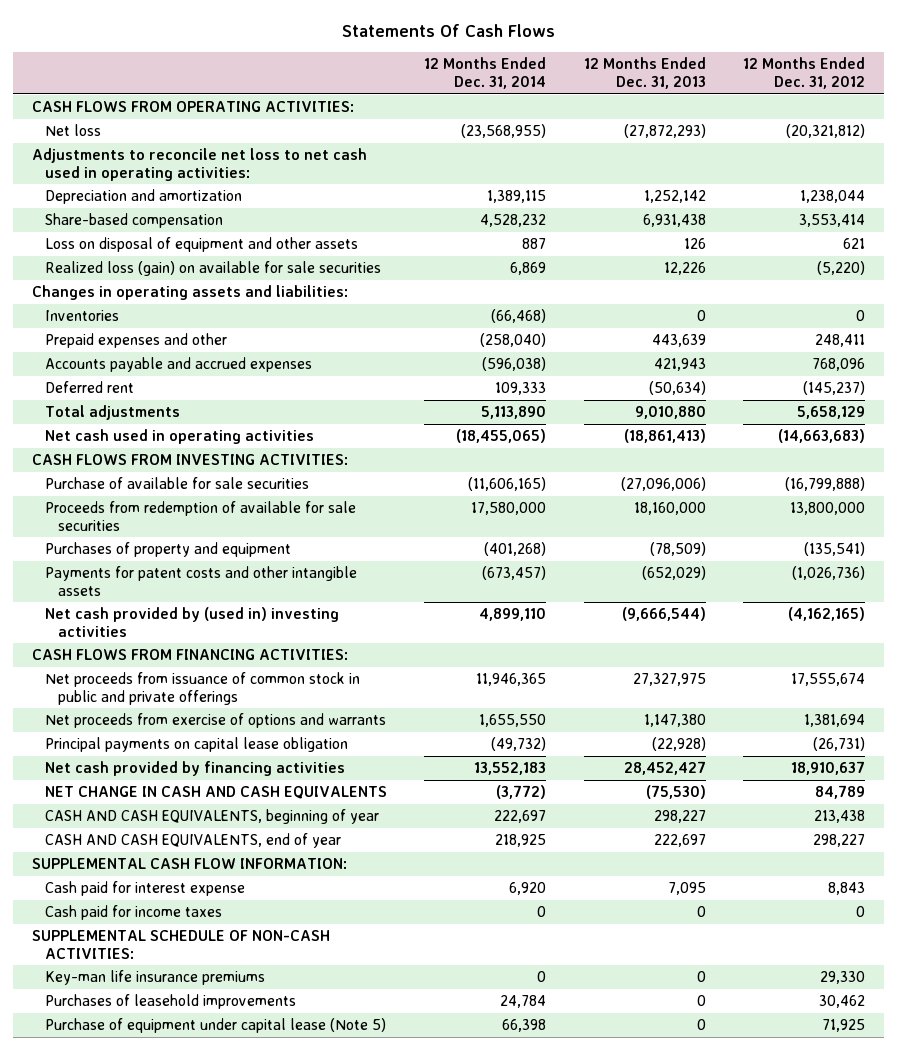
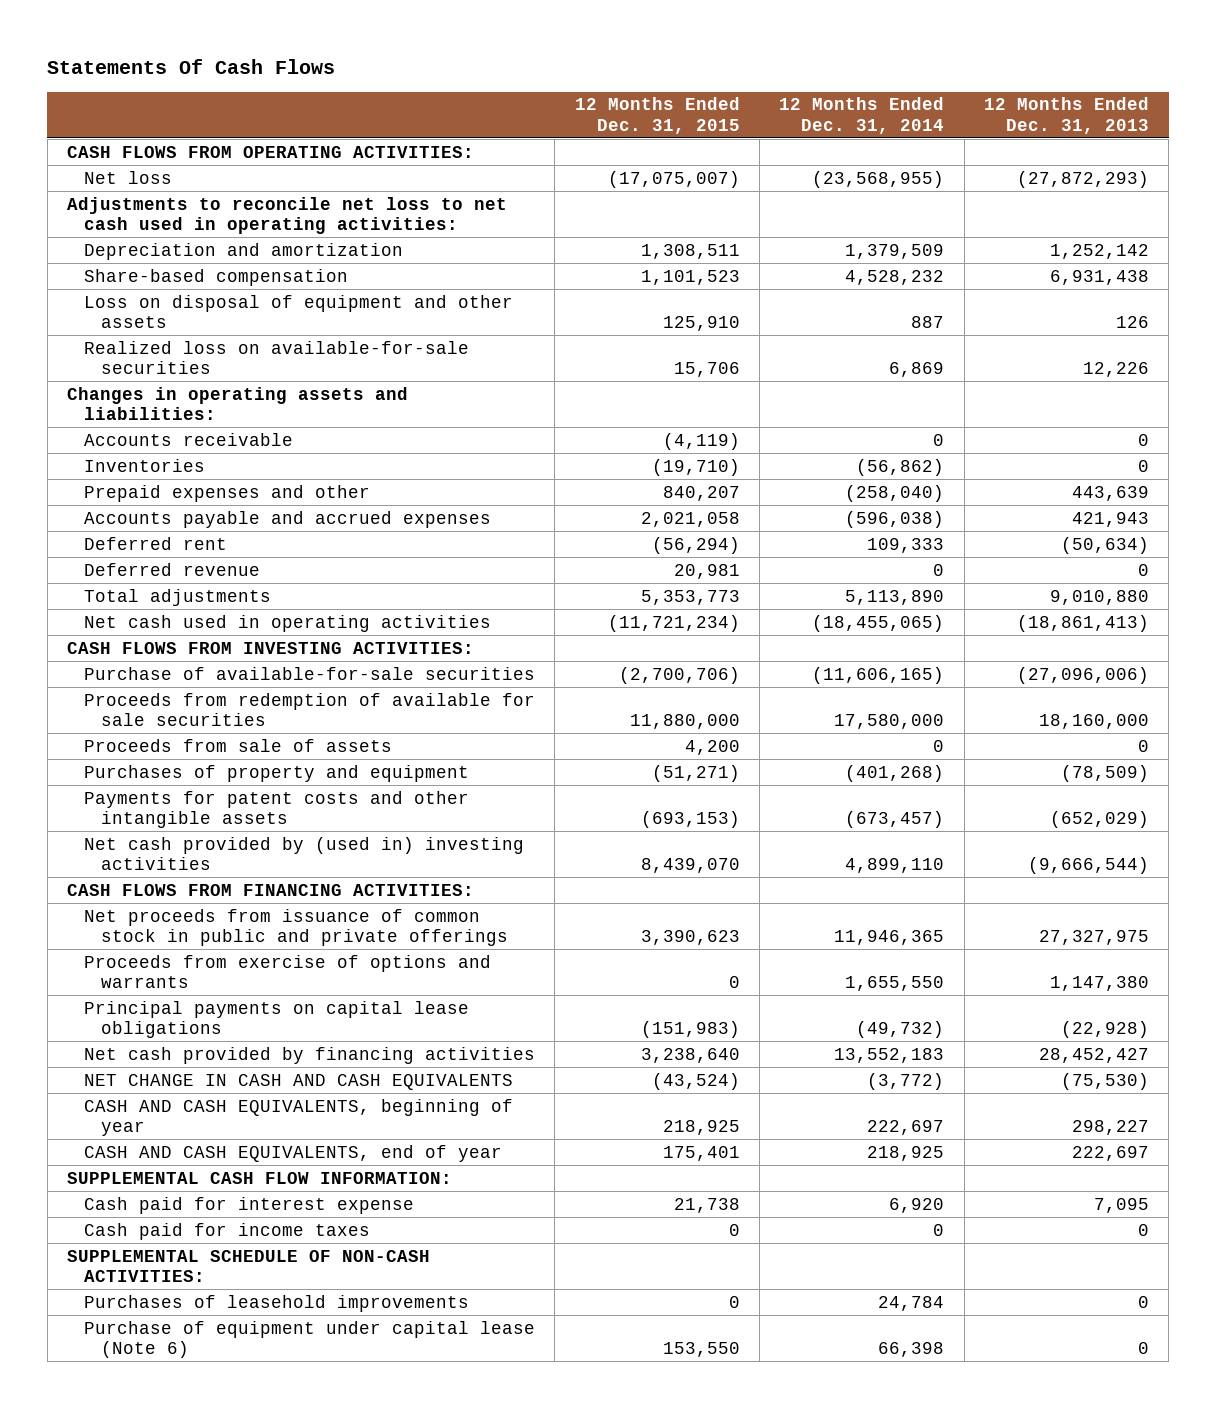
[743,57,866,90] 12 Months Ended Dec. 31, 2012 -> none
none -> [574,97,740,134] 12 Months Ended Dec. 31, 2015
[487,190,547,204] 1,389,115 -> [845,243,945,259] 1,379,509
[44,261,381,277] Realized loss (gain) on available for sale securities -> [84,340,470,375] Realized loss on available-for-sale securities
none -> [84,432,294,446] Accounts receivable
[491,309,547,324] (66,468) -> [856,458,945,476] (56,862)
none -> [84,562,261,576] Deferred revenue
[44,477,309,490] Purchase of available for sale securities -> [84,666,536,680] Purchase of available-for-sale securities
none -> [84,738,393,752] Proceeds from sale of assets
[44,713,386,729] Net proceeds from exercise of options and warrants -> [84,954,492,989] Proceeds from exercise of options and warrants
[44,737,348,753] Principal payments on capital lease obligation -> [84,1000,470,1039] Principal payments on capital lease obligations
[44,970,265,986] Key-man life insurance premiums -> none
[44,1018,386,1034] Purchase of equipment under capital lease (Note 5) -> [84,1320,536,1359] Purchase of equipment under capital lease (Note 6)

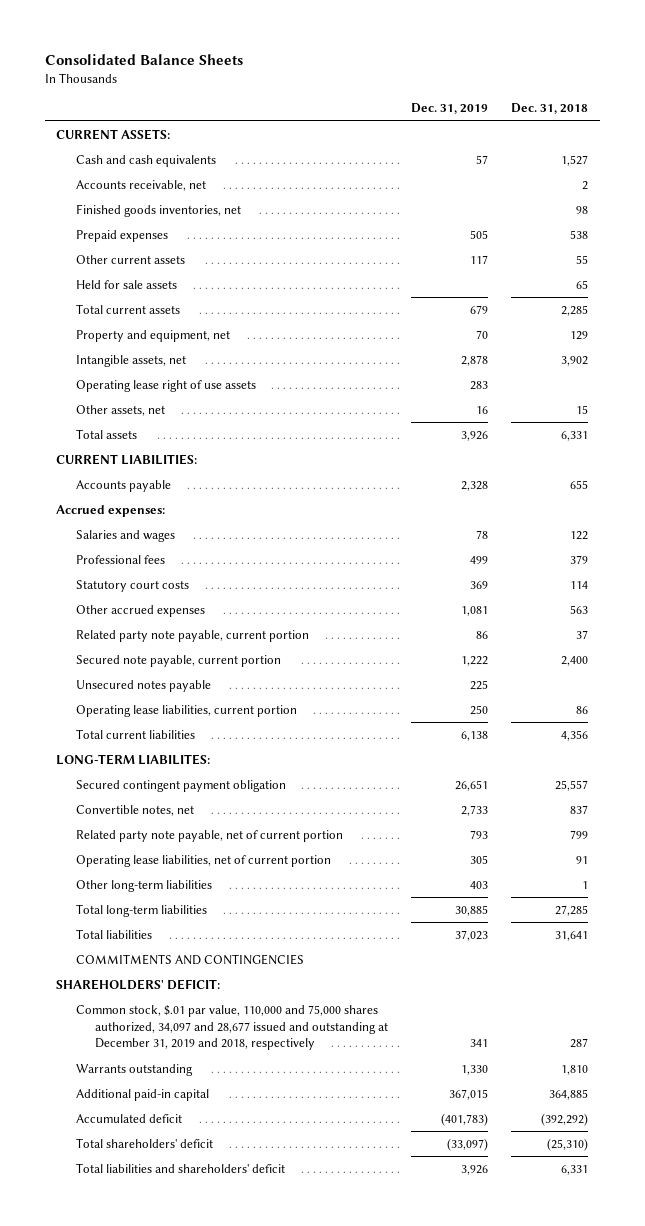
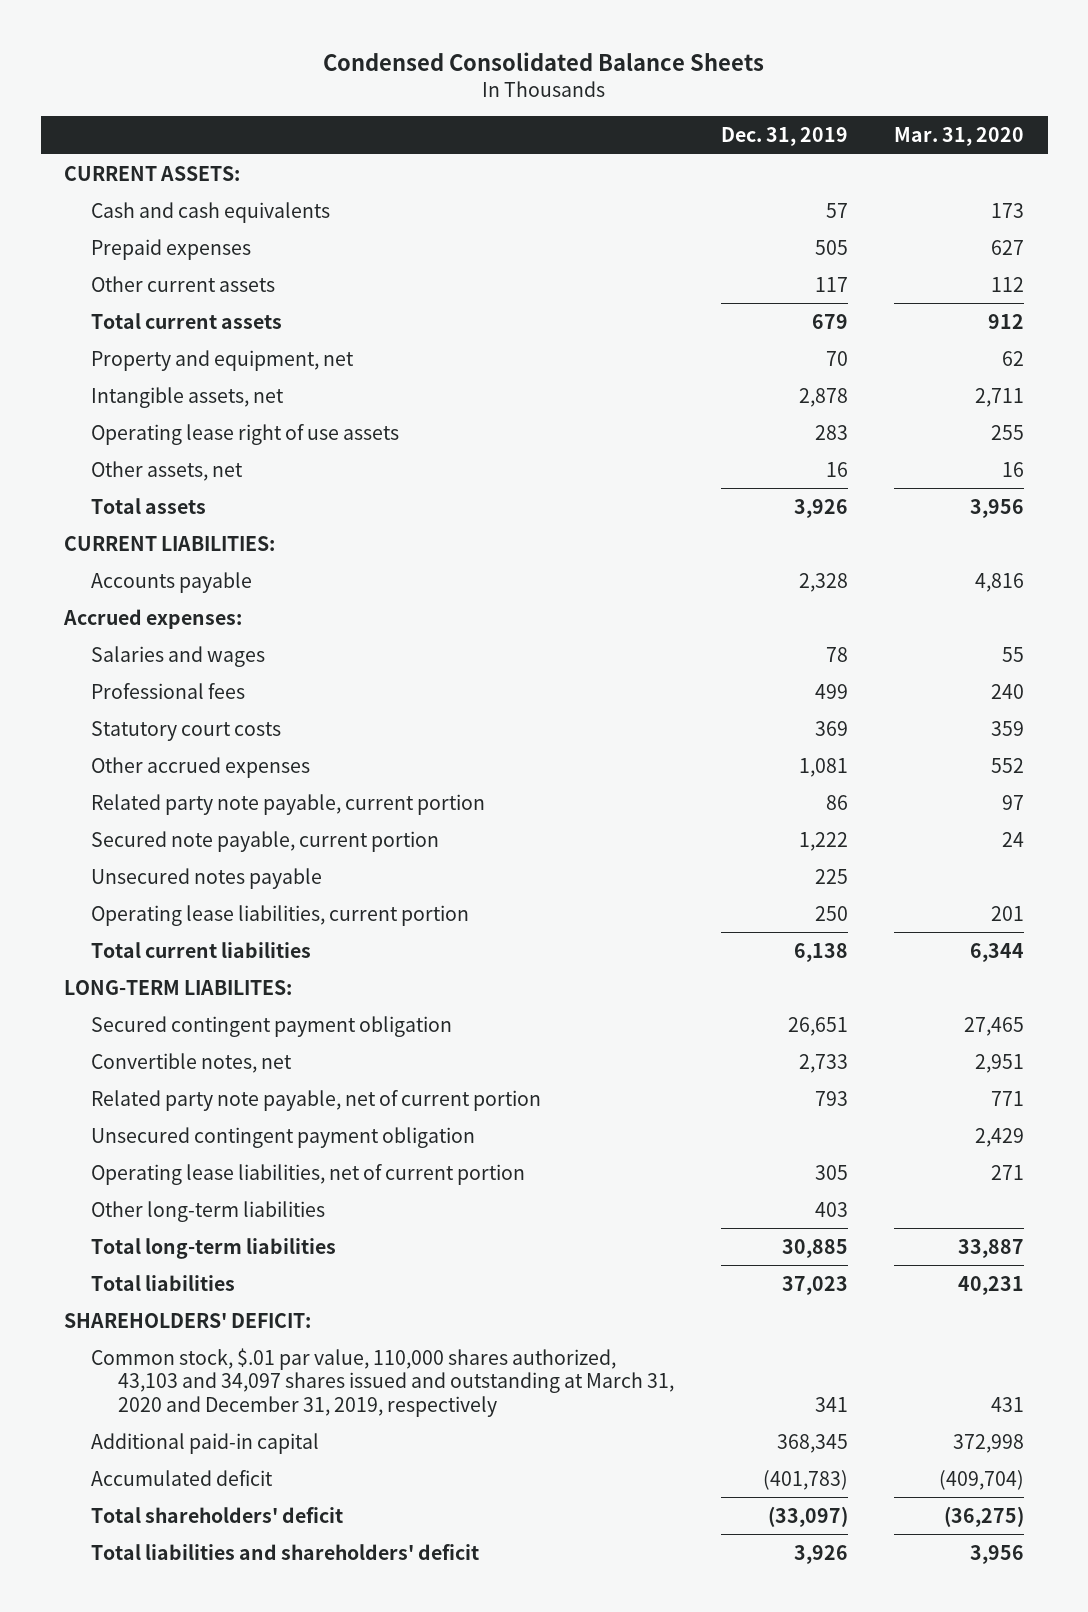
[44,53,243,65] Consolidated Balance Sheets -> [323,51,765,71] Condensed Consolidated Balance Sheets
[511,103,589,115] Dec. 31, 2018 -> none
none -> [894,126,1025,146] Mar. 31, 2020
[75,179,206,191] Accounts receivable, net -> none
[75,203,241,217] Finished goods inventories, net -> none
[75,279,177,289] Held for sale assets -> none
none -> [91,1126,476,1148] Unsecured contingent payment obligation
[75,953,304,965] COMMITMENTS AND CONTINGENCIES -> none
[75,1063,193,1076] Warrants outstanding -> none
[75,1004,389,1051] Common stock, $.01 par value, 110,000 and 75,000 shares authorized, 34,097 and 28,677 issued and outstanding at December 31, 2019 and 2018, respectively -> [91,1347,675,1417] Common stock, $.01 par value, 110,000 shares authorized, 43,103 and 34,097 shares issued and outstanding at March 31, 2020 and December 31, 2019, respectively
[449,1088,489,1100] 367,015 -> [776,1433,848,1453] 368,345

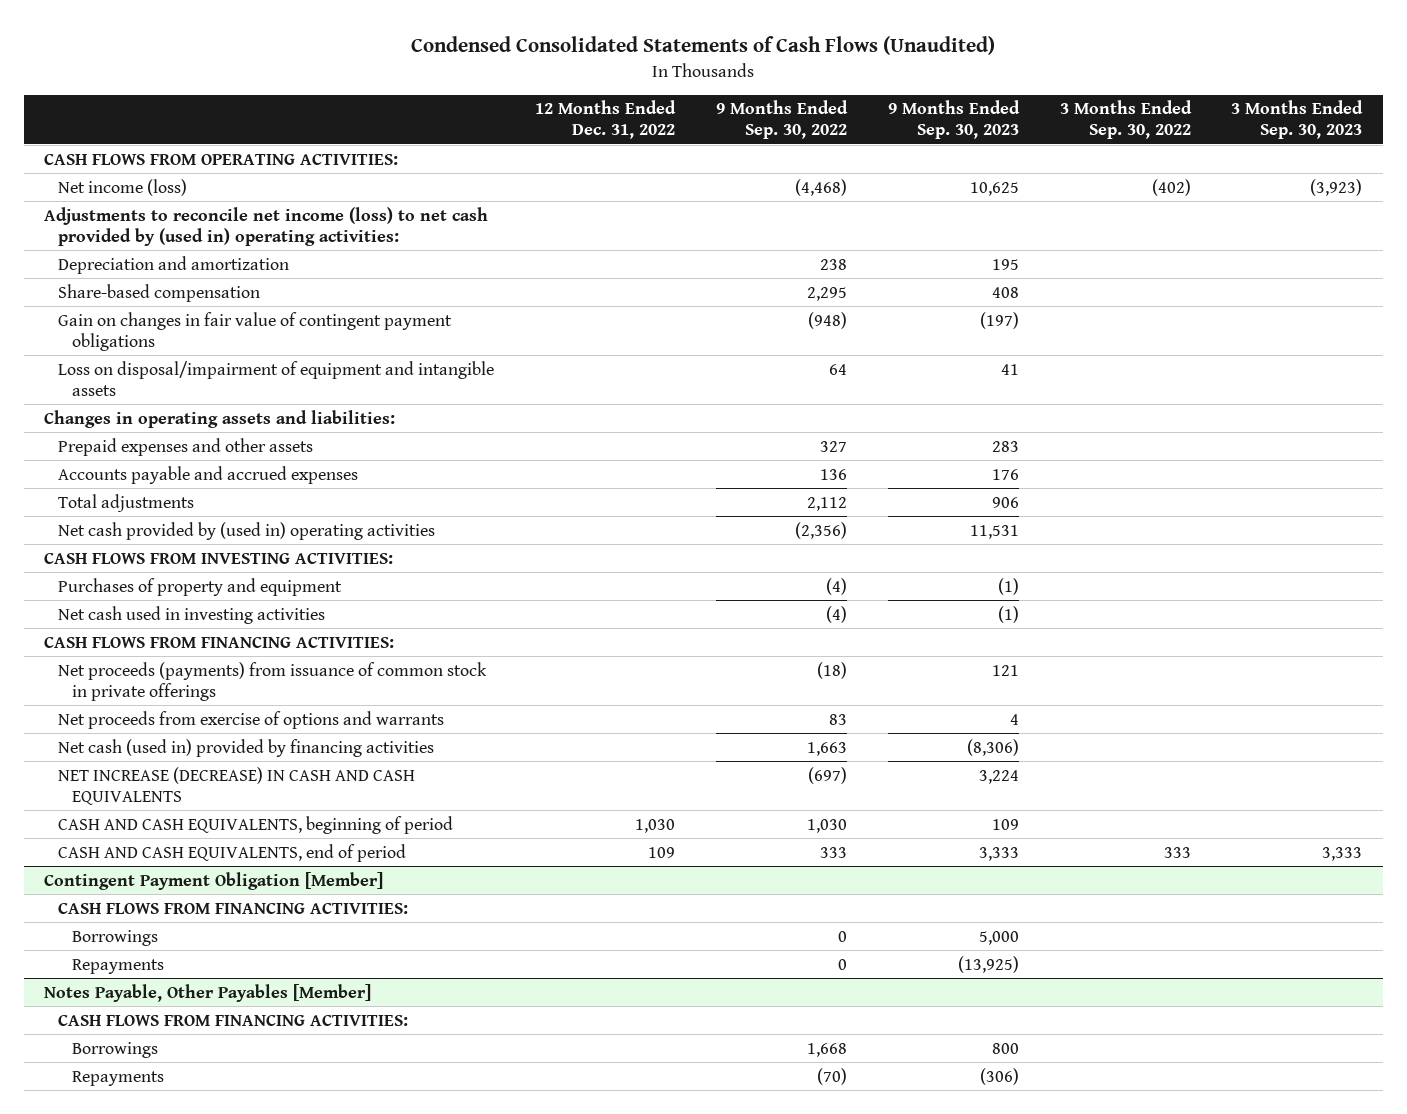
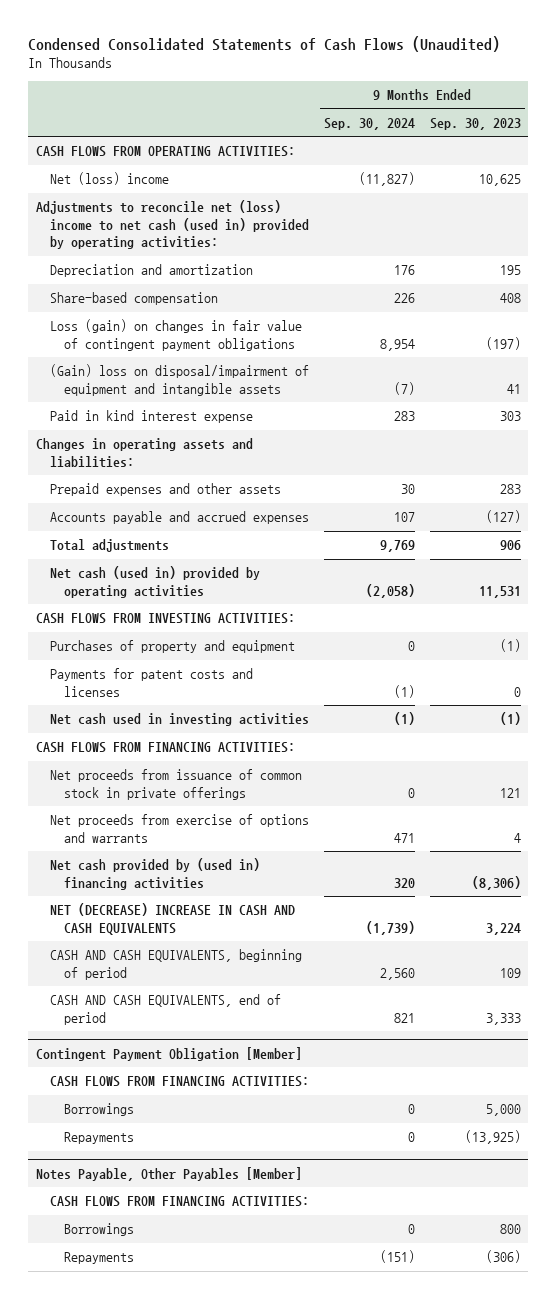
[535,100,677,140] 12 Months Ended Dec. 31, 2022 -> none
[716,100,849,140] 9 Months Ended Sep. 30, 2022 -> none
[1059,100,1192,140] 3 Months Ended Sep. 30, 2022 -> none
[1231,100,1364,140] 3 Months Ended Sep. 30, 2023 -> none
none -> [323,117,415,130] Sep. 30, 2024
[58,178,188,196] Net income (loss) -> [49,172,169,186] Net (loss) income
[44,206,489,246] Adjustments to reconcile net income (loss) to net cash provided by (used in) operating activities: -> [35,200,309,249] Adjustments to reconcile net (loss) income to net cash (used in) provided by operating activities:
[58,311,453,351] Gain on changes in fair value of contingent payment obligations -> [49,319,302,351] Loss (gain) on changes in fair value of contingent payment obligations
[58,360,495,396] Loss on disposal/impairment of equipment and intangible assets -> [49,364,309,396] (Gain) loss on disposal/impairment of equipment and intangible assets
none -> [49,410,253,424] Paid in kind interest expense
[991,468,1019,480] 176 -> [485,510,521,524] (127)
[58,521,436,540] Net cash provided by (used in) operating activities -> [49,566,260,598] Net cash (used in) provided by operating activities
none -> [49,668,253,697] Payments for patent costs and licenses
[58,661,488,701] Net proceeds (payments) from issuance of common stock in private offerings -> [49,769,302,800] Net proceeds from issuance of common stock in private offerings
[58,738,435,757] Net cash (used in) provided by financing activities -> [49,858,260,890] Net cash provided by (used in) financing activities
[58,766,416,805] NET INCREASE (DECREASE) IN CASH AND CASH EQUIVALENTS -> [49,903,295,935] NET (DECREASE) INCREASE IN CASH AND CASH EQUIVALENTS

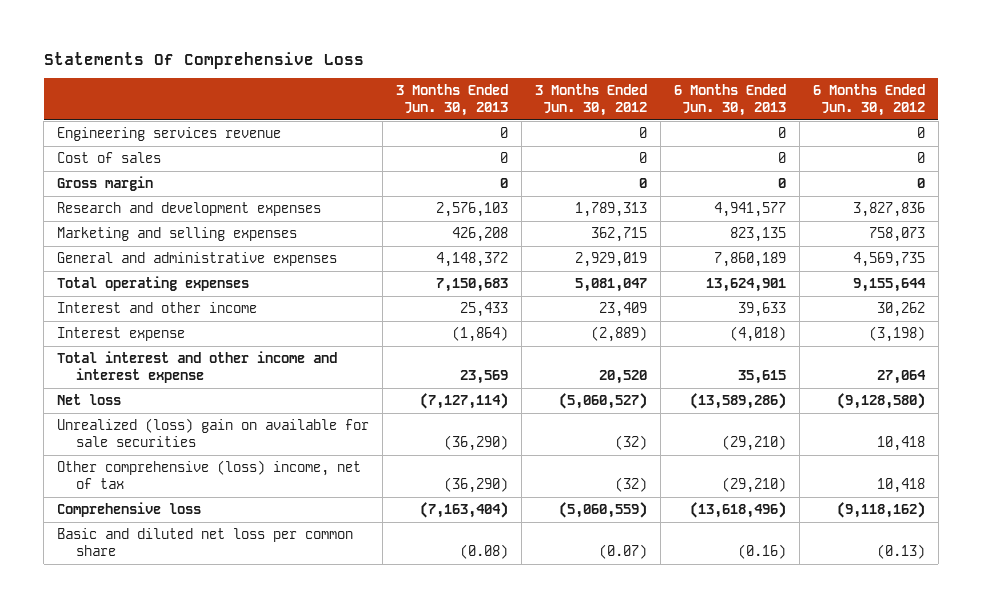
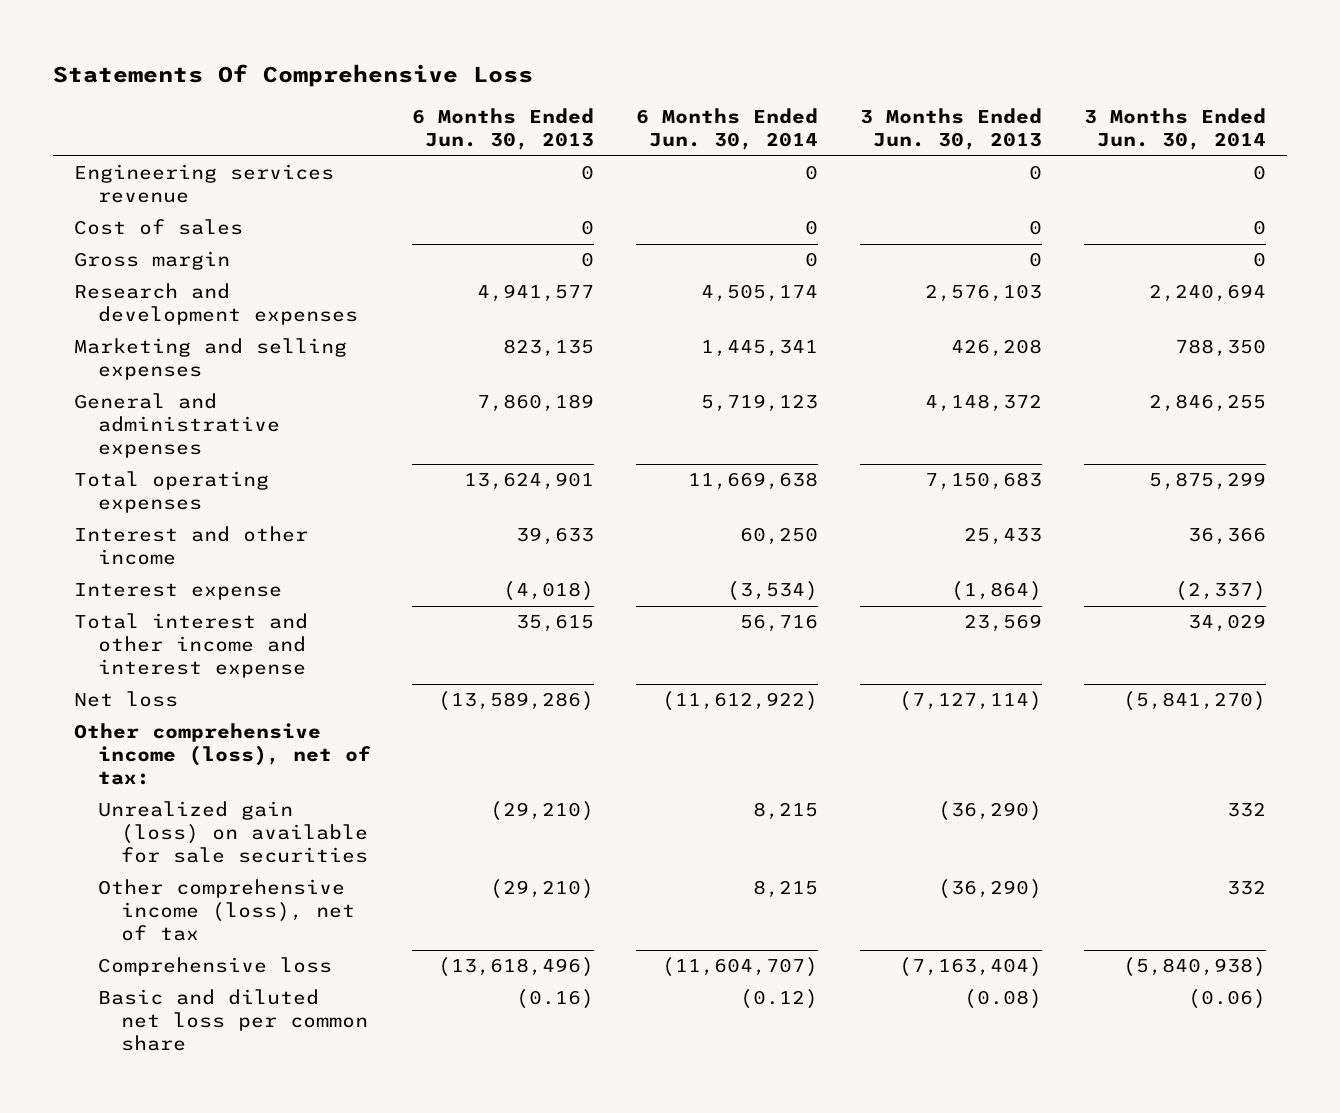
[535,84,648,116] 3 Months Ended Jun. 30, 2012 -> none
[813,84,926,116] 6 Months Ended Jun. 30, 2012 -> none
none -> [636,108,819,151] 6 Months Ended Jun. 30, 2014
none -> [1084,108,1267,151] 3 Months Ended Jun. 30, 2014
none -> [74,723,371,786] Other comprehensive income (loss), net of tax:
[57,418,370,447] Unrealized (loss) gain on available for sale securities -> [97,801,368,864] Unrealized gain (loss) on available for sale securities
[57,460,362,489] Other comprehensive (loss) income, net of tax -> [97,879,355,942] Other comprehensive income (loss), net of tax

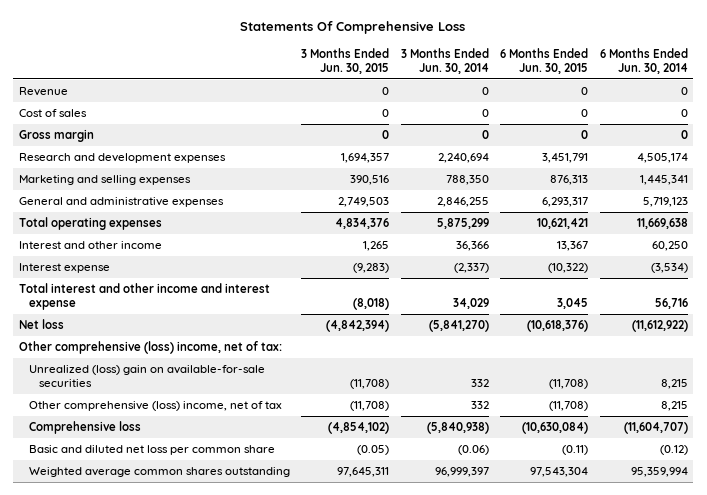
[412,108,595,151] 6 Months Ended Jun. 30, 2013 -> none
[860,108,1043,151] 3 Months Ended Jun. 30, 2013 -> none
none -> [301,47,390,74] 3 Months Ended Jun. 30, 2015
none -> [500,47,589,74] 6 Months Ended Jun. 30, 2015
[74,164,335,204] Engineering services revenue -> [19,87,69,97] Revenue
[74,723,371,786] Other comprehensive income (loss), net of tax: -> [19,341,283,355] Other comprehensive (loss) income, net of tax:
[97,801,368,864] Unrealized gain (loss) on available for sale securities -> [28,365,265,388] Unrealized (loss) gain on available-for-sale securities
[97,879,355,942] Other comprehensive income (loss), net of tax -> [28,401,282,412] Other comprehensive (loss) income, net of tax
none -> [28,467,290,478] Weighted average common shares outstanding

